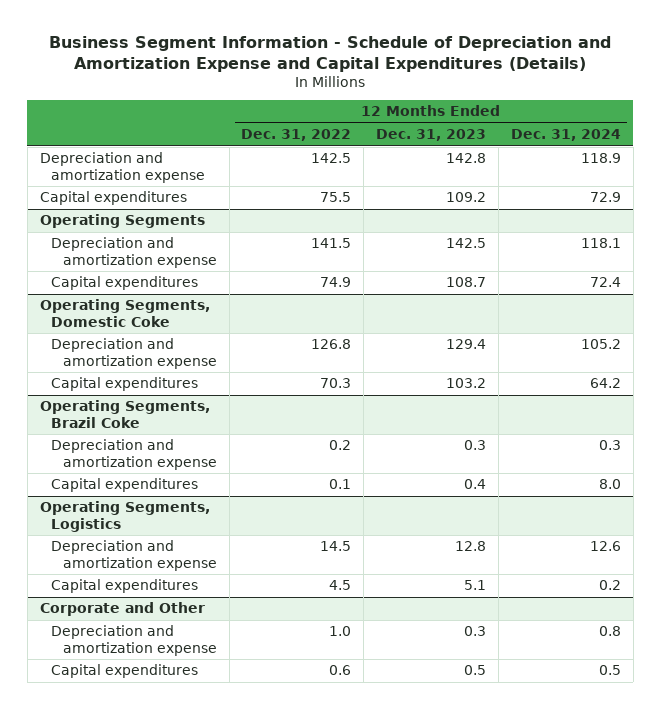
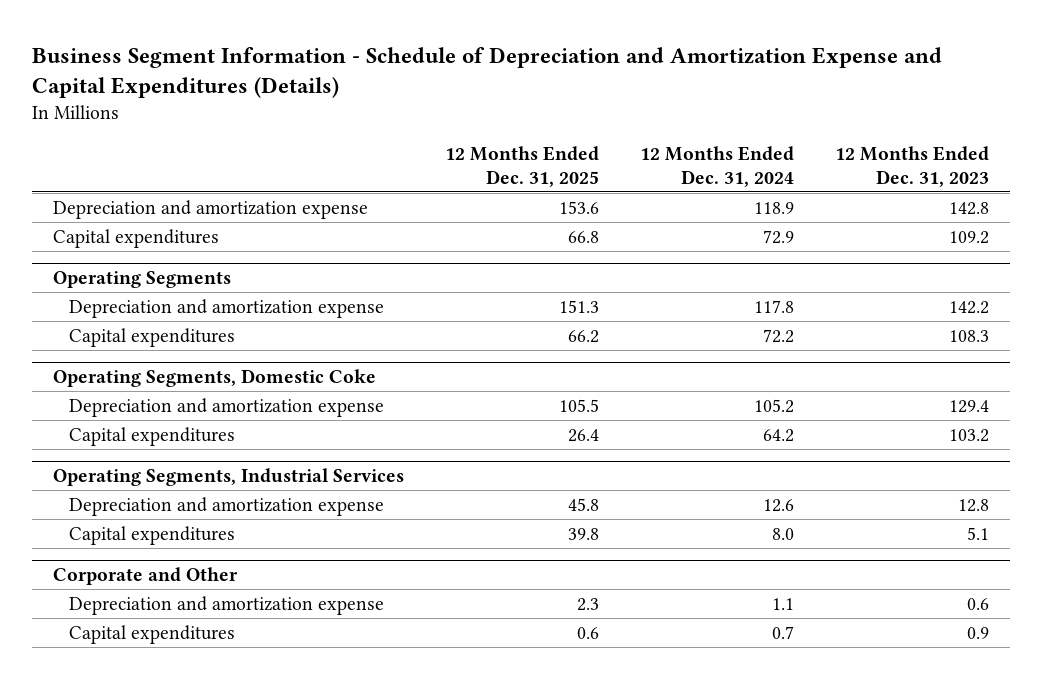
[241,129,352,142] Dec. 31, 2022 -> none
none -> [444,145,599,187] 12 Months Ended Dec. 31, 2025
[446,238,487,249] 142.5 -> [949,300,990,314] 142.2
[580,238,621,249] 118.1 -> [754,299,795,313] 117.8
[446,277,487,288] 108.7 -> [949,329,990,342] 108.3
[589,277,621,288] 72.4 -> [763,328,795,343] 72.2
[39,400,210,428] Operating Segments, Brazil Coke -> none
[51,439,217,470] Depreciation and amortization expense -> none
[51,478,199,493] Capital expenditures -> none
[39,501,210,532] Operating Segments, Logistics -> none
none -> [52,467,404,486] Operating Segments, Industrial Services
[598,580,621,591] 0.2 -> [772,527,795,540] 8.0
[464,626,487,637] 0.3 -> [967,597,990,610] 0.6
[598,626,621,637] 0.8 -> [772,597,795,610] 1.1
[464,665,487,676] 0.5 -> [967,626,990,639] 0.9
[598,665,621,676] 0.5 -> [772,625,795,639] 0.7

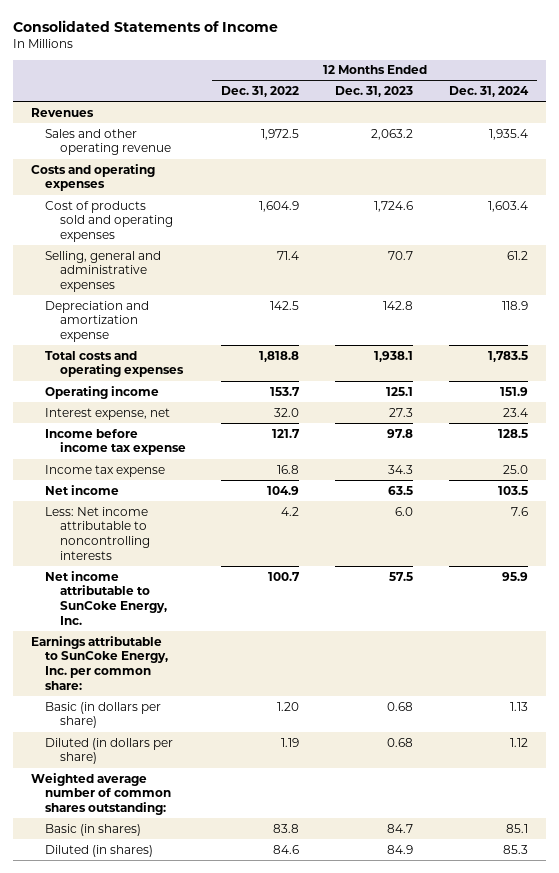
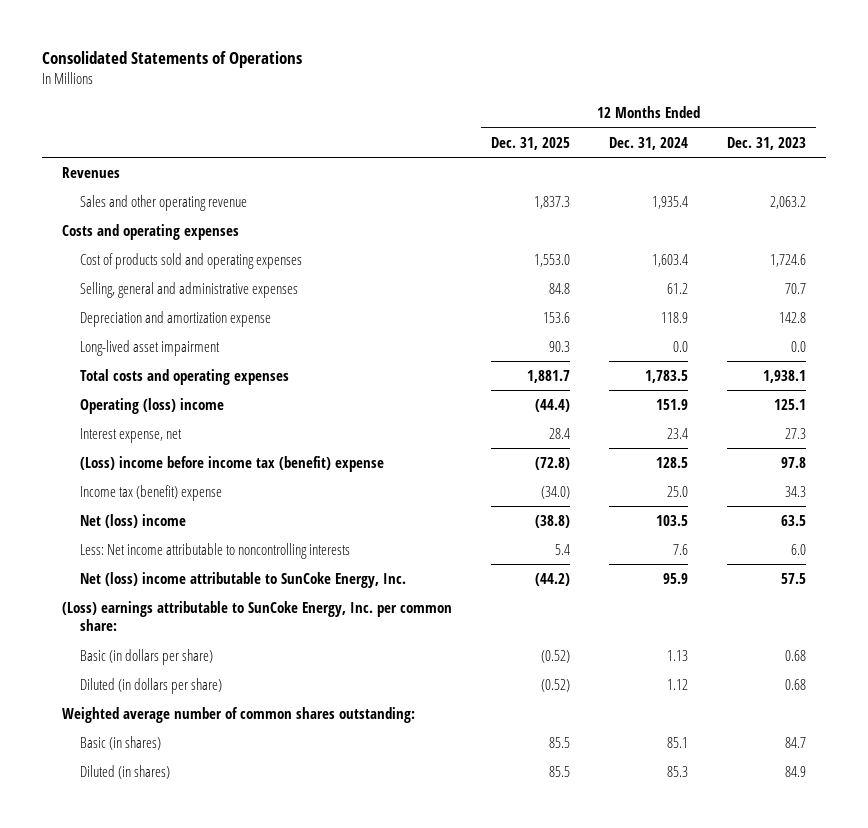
[13,19,279,32] Consolidated Statements of Income -> [41,51,302,69] Consolidated Statements of Operations
[221,86,300,98] Dec. 31, 2022 -> none
none -> [490,136,570,150] Dec. 31, 2025
none -> [79,339,220,356] Long-lived asset impairment
[45,385,160,399] Operating income -> [79,397,224,414] Operating (loss) income
[45,428,186,456] Income before income tax expense -> [79,455,384,472] (Loss) income before income tax (benefit) expense
[45,464,166,477] Income tax expense -> [79,484,222,501] Income tax (benefit) expense
[45,484,120,495] Net income -> [79,513,186,528] Net (loss) income
[45,570,167,625] Net income attributable to SunCoke Energy, Inc. -> [79,571,406,588] Net (loss) income attributable to SunCoke Energy, Inc.
[30,635,169,690] Earnings attributable to SunCoke Energy, Inc. per common share: -> [61,600,452,632] (Loss) earnings attributable to SunCoke Energy, Inc. per common share:

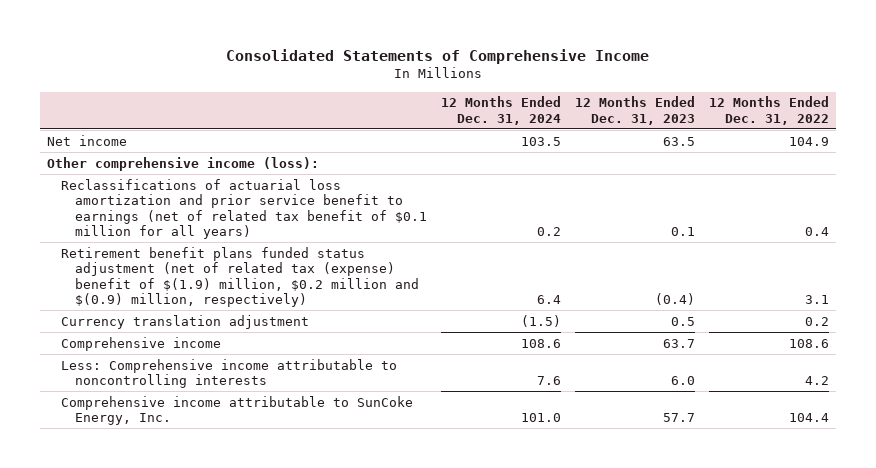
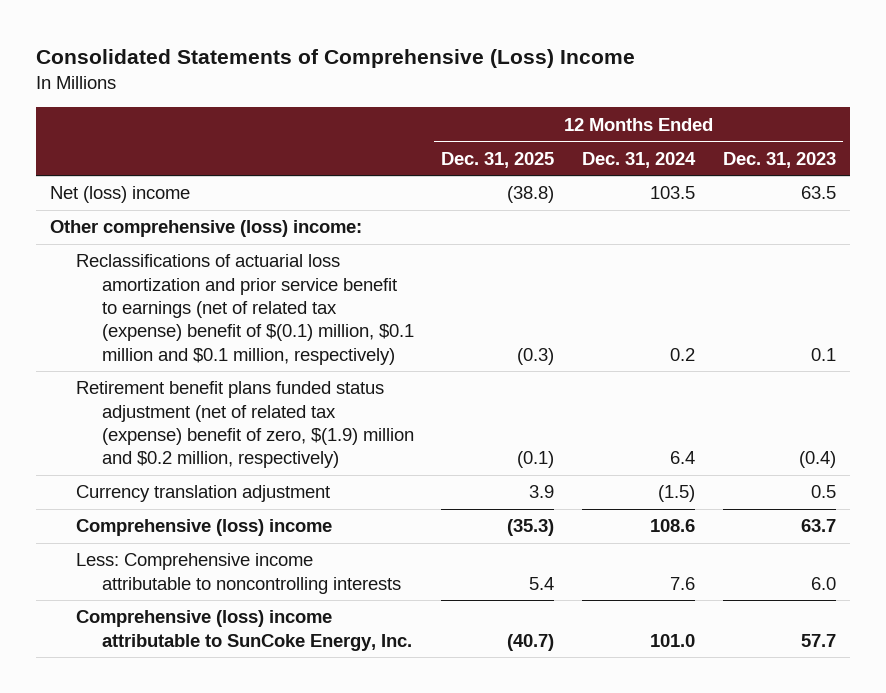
[226,48,650,64] Consolidated Statements of Comprehensive Income -> [35,49,635,69] Consolidated Statements of Comprehensive (Loss) Income
[709,96,830,125] 12 Months Ended Dec. 31, 2022 -> none
none -> [441,151,555,168] Dec. 31, 2025
[47,134,128,146] Net income -> [49,186,190,204] Net (loss) income
[47,156,320,171] Other comprehensive income (loss): -> [49,220,362,238] Other comprehensive (loss) income:
[60,178,427,240] Reclassifications of actuarial loss amortization and prior service benefit to earnings (net of related tax benefit of $0.1 million for all years) -> [75,254,414,365] Reclassifications of actuarial loss amortization and prior service benefit to earnings (net of related tax (expense) benefit of $(0.1) million, $0.1 million and $0.1 million, respectively)
[60,246,419,308] Retirement benefit plans funded status adjustment (net of related tax (expense) benefit of $(1.9) million, $0.2 million and $(0.9) million, respectively) -> [75,381,414,469] Retirement benefit plans funded status adjustment (net of related tax (expense) benefit of zero, $(1.9) million and $0.2 million, respectively)
[60,336,221,351] Comprehensive income -> [75,519,332,537] Comprehensive (loss) income
[60,395,413,426] Comprehensive income attributable to SunCoke Energy, Inc. -> [75,610,412,651] Comprehensive (loss) income attributable to SunCoke Energy, Inc.

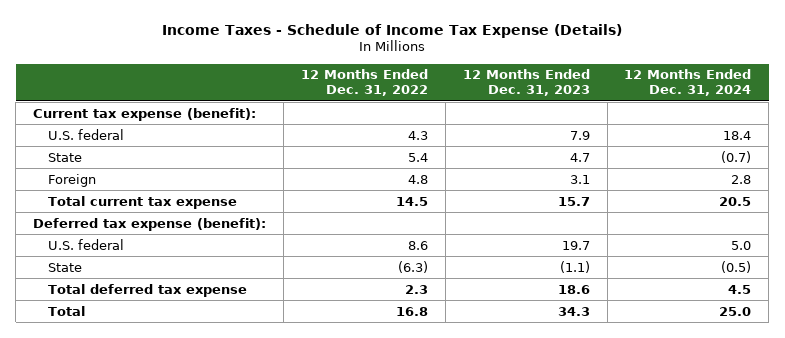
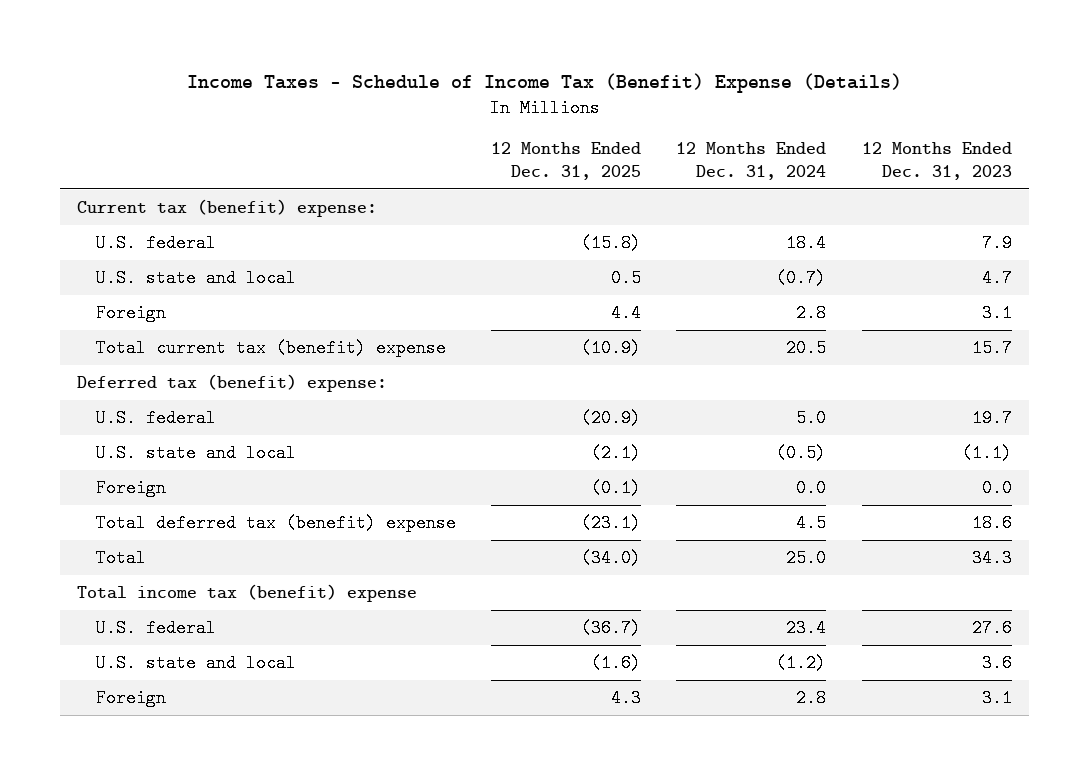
[162,23,623,38] Income Taxes - Schedule of Income Tax Expense (Details) -> [186,73,902,94] Income Taxes - Schedule of Income Tax (Benefit) Expense (Details)
[300,69,428,97] 12 Months Ended Dec. 31, 2022 -> none
none -> [491,141,642,181] 12 Months Ended Dec. 31, 2025
[33,107,257,121] Current tax expense (benefit): -> [77,198,378,217] Current tax (benefit) expense:
[47,152,82,162] State -> [95,268,296,287] U.S. state and local
[47,195,237,209] Total current tax expense -> [95,338,446,357] Total current tax (benefit) expense
[33,217,267,231] Deferred tax expense (benefit): -> [77,373,388,392] Deferred tax (benefit) expense:
[47,262,82,272] State -> [95,443,296,462] U.S. state and local
none -> [95,478,166,497] Foreign
[47,283,247,297] Total deferred tax expense -> [95,513,456,532] Total deferred tax (benefit) expense
none -> [77,583,418,602] Total income tax (benefit) expense
none -> [95,618,216,637] U.S. federal
none -> [95,653,296,672] U.S. state and local
none -> [95,688,166,707] Foreign

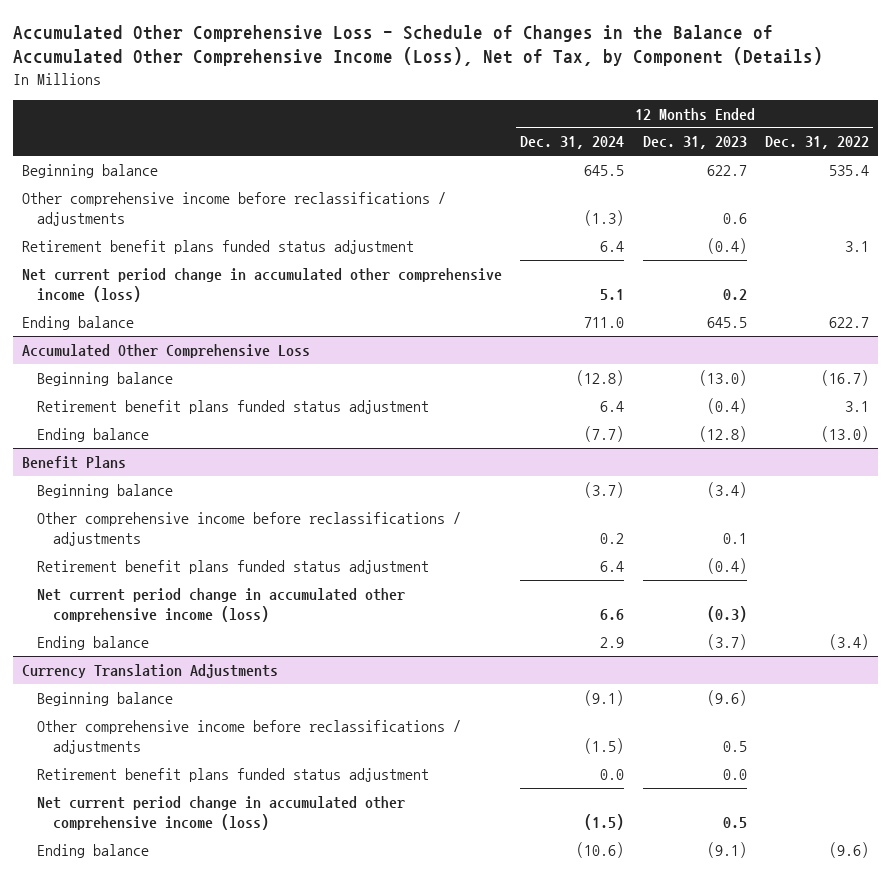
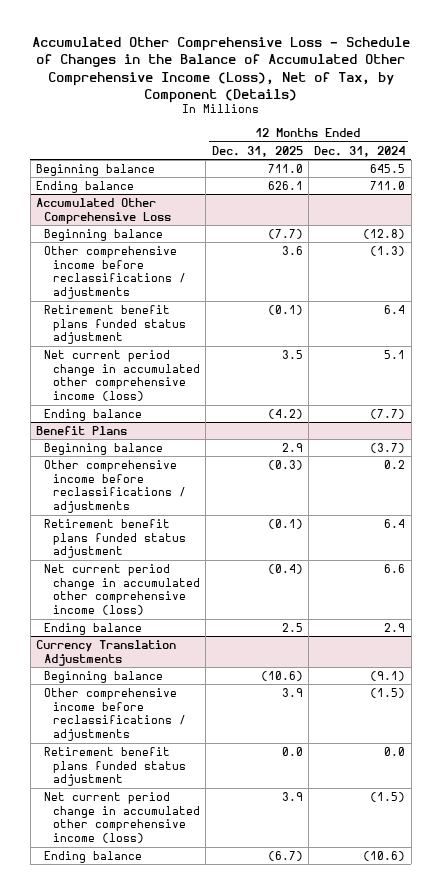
[642,136,747,150] Dec. 31, 2023 -> none
[764,136,869,150] Dec. 31, 2022 -> none
none -> [211,145,303,157] Dec. 31, 2025
[22,191,447,227] Other comprehensive income before reclassifications / adjustments -> none
[22,239,415,254] Retirement benefit plans funded status adjustment -> none
[22,267,503,303] Net current period change in accumulated other comprehensive income (loss) -> none
none -> [44,245,186,300] Other comprehensive income before reclassifications / adjustments
none -> [44,349,200,402] Net current period change in accumulated other comprehensive income (loss)

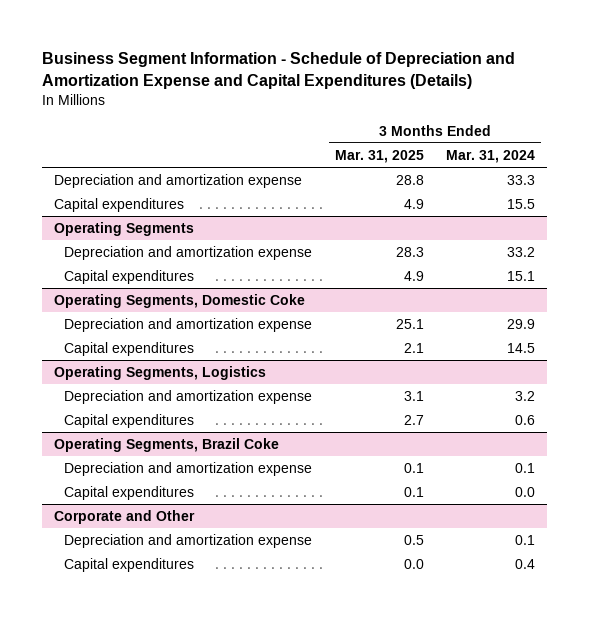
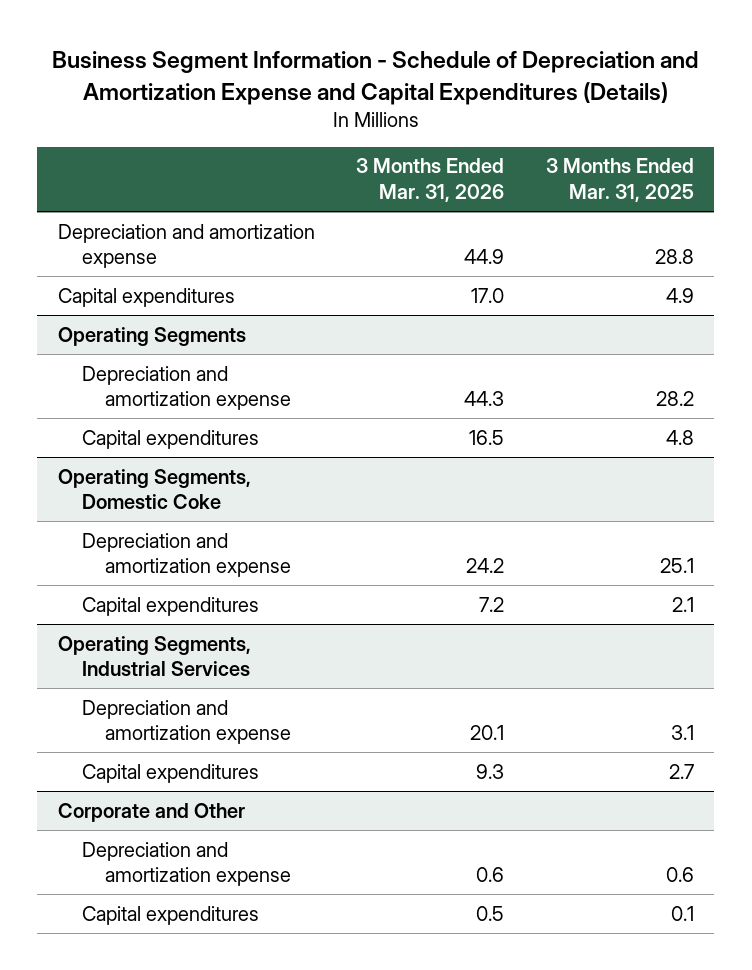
[446,149,536,163] Mar. 31, 2024 -> none
none -> [356,158,505,202] 3 Months Ended Mar. 31, 2026
[395,246,424,257] 28.3 -> [655,391,694,407] 28.2
[403,270,424,281] 4.9 -> [665,429,694,445] 4.8
[53,365,266,380] Operating Segments, Logistics -> none
none -> [58,635,252,677] Operating Segments, Industrial Services
[53,437,279,452] Operating Segments, Brazil Coke -> none
[63,461,312,476] Depreciation and amortization expense -> none
[63,485,194,500] Capital expenditures -> none
[403,534,424,545] 0.5 -> [665,867,694,883] 0.6
[403,558,424,569] 0.0 -> [670,905,694,921] 0.1

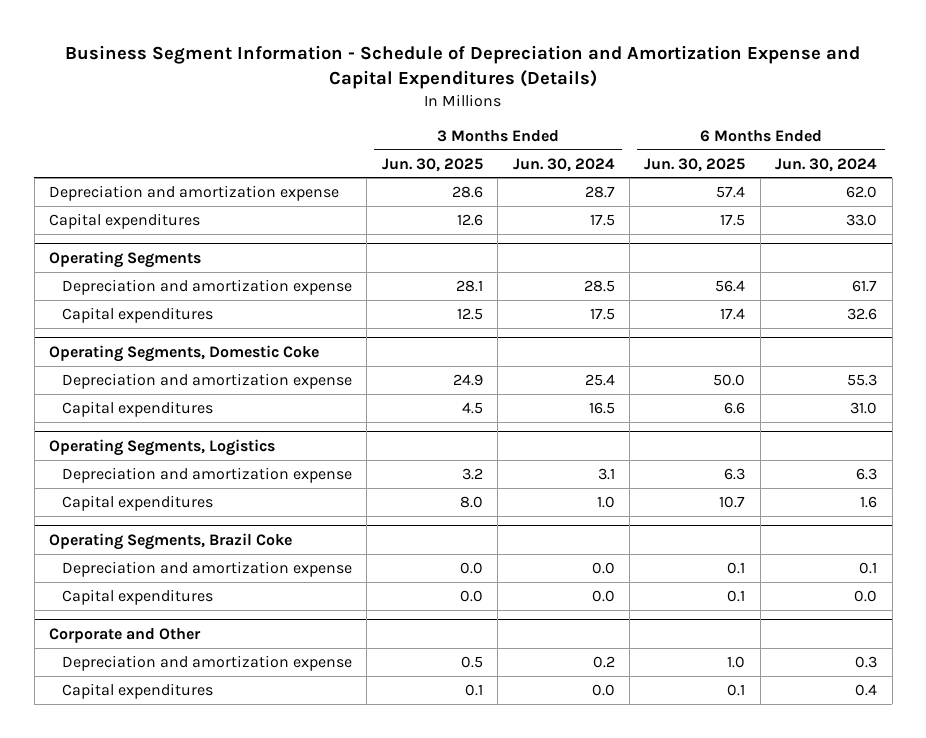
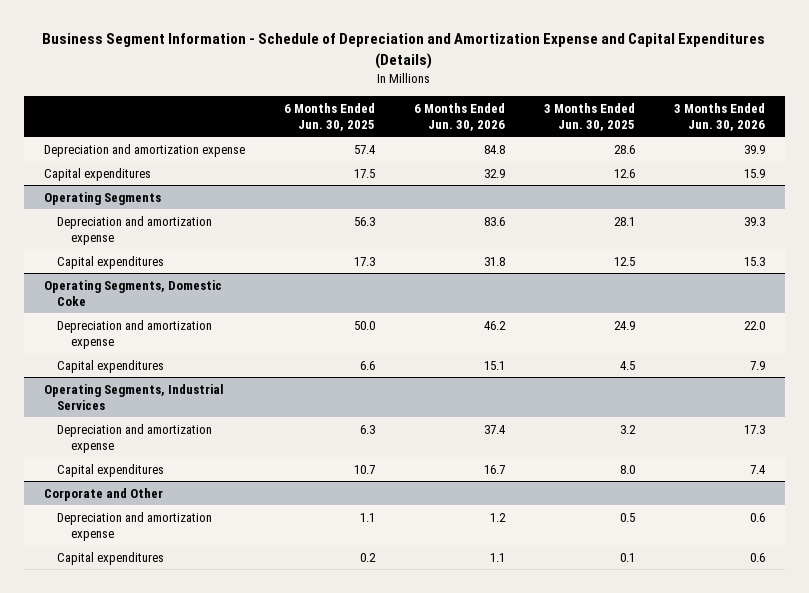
[512,157,615,172] Jun. 30, 2024 -> none
[775,157,878,172] Jun. 30, 2024 -> none
none -> [413,102,505,131] 6 Months Ended Jun. 30, 2026
none -> [674,102,766,131] 3 Months Ended Jun. 30, 2026
[715,279,746,292] 56.4 -> [353,216,375,226] 56.3
[720,307,746,320] 17.4 -> [353,256,375,266] 17.3
[49,438,276,456] Operating Segments, Logistics -> none
none -> [43,383,224,411] Operating Segments, Industrial Services
[49,532,293,550] Operating Segments, Brazil Coke -> none
[62,560,353,577] Depreciation and amortization expense -> none
[62,588,214,605] Capital expenditures -> none
[727,655,746,668] 1.0 -> [359,512,375,522] 1.1
[727,683,746,696] 0.1 -> [359,552,376,562] 0.2

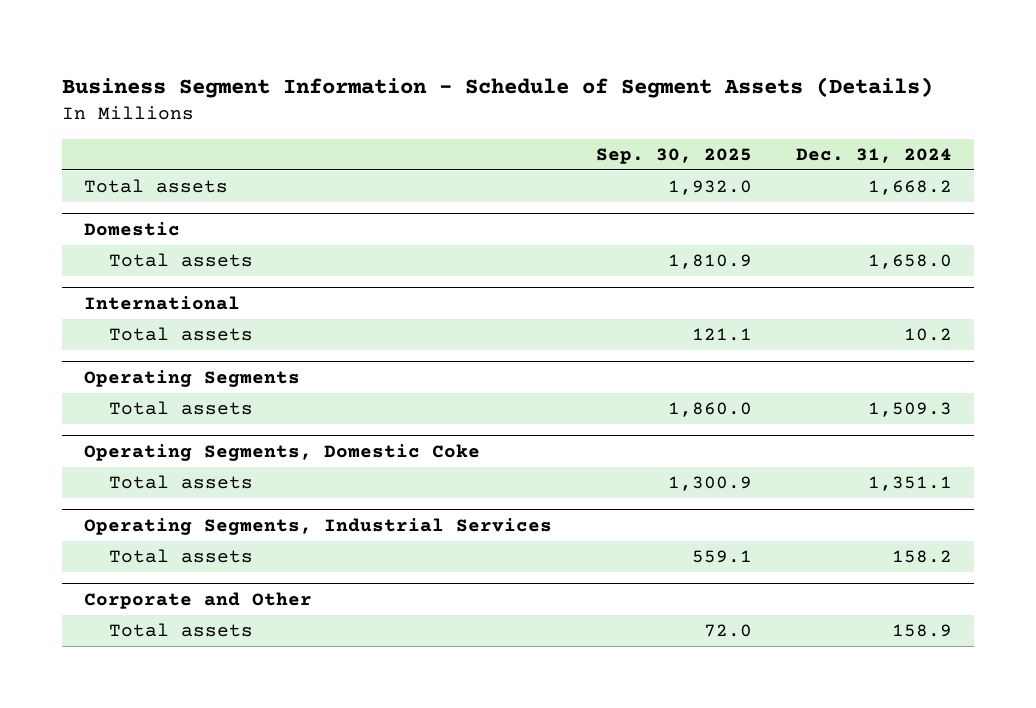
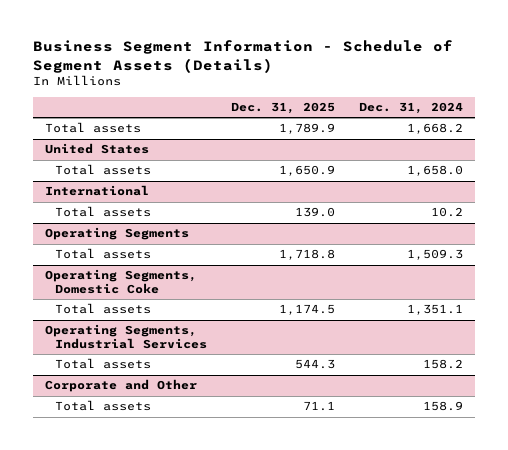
[595,148,752,165] Sep. 30, 2025 -> none
none -> [230,102,335,115] Dec. 31, 2025
[83,221,180,236] Domestic -> [45,143,150,155] United States

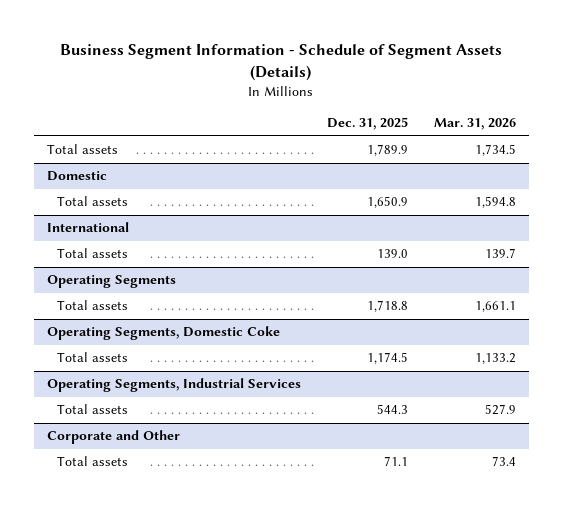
[358,102,463,115] Dec. 31, 2024 -> none
none -> [433,118,516,131] Mar. 31, 2026
[45,143,150,155] United States -> [46,171,107,182] Domestic

